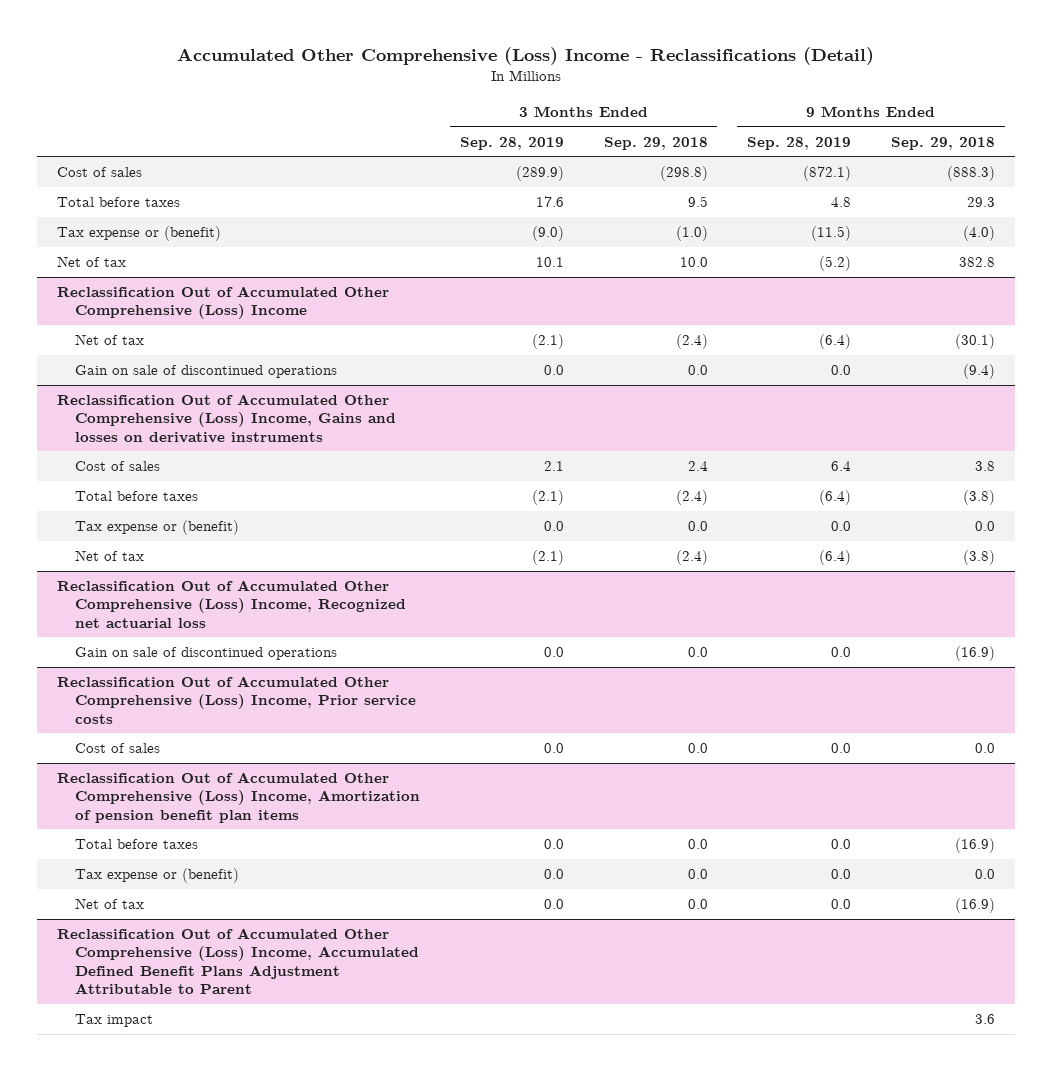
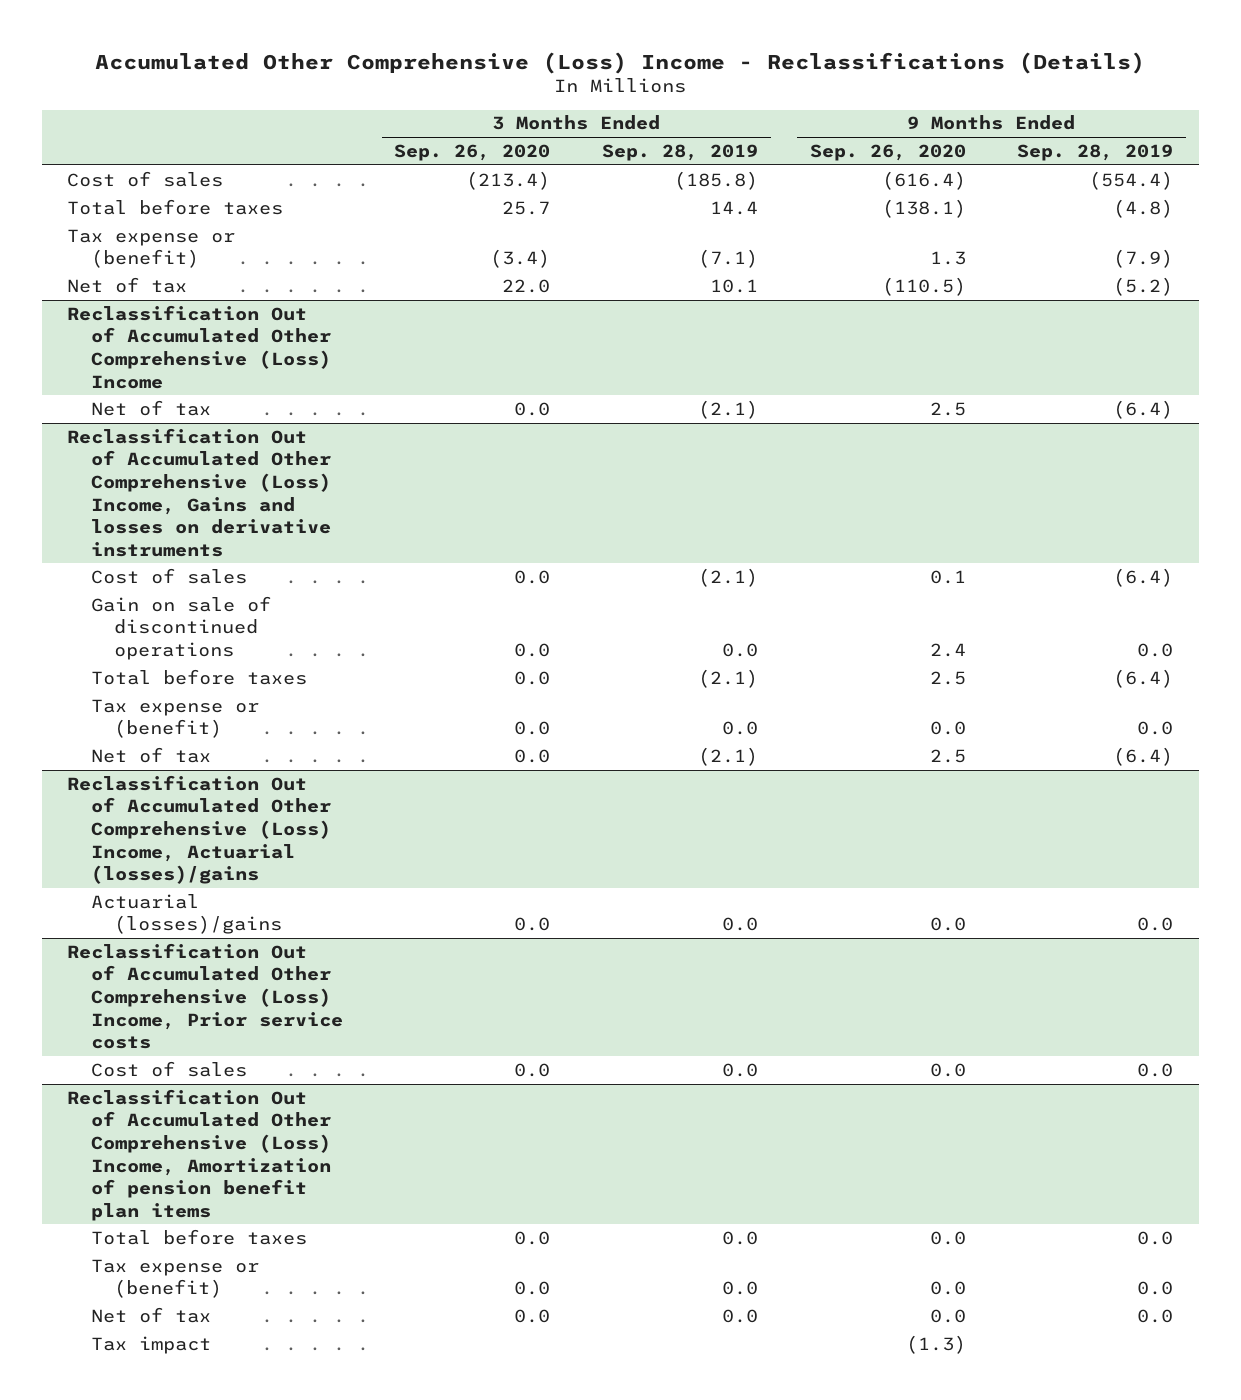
[176,46,874,65] Accumulated Other Comprehensive (Loss) Income - Reclassifications (Detail) -> [95,51,1146,74] Accumulated Other Comprehensive (Loss) Income - Reclassifications (Details)
[603,136,708,150] Sep. 29, 2018 -> none
[890,136,995,150] Sep. 29, 2018 -> none
none -> [394,143,551,161] Sep. 26, 2020
none -> [809,143,966,161] Sep. 26, 2020
[515,166,564,182] (289.9) -> [674,170,759,190] (185.8)
[803,166,852,182] (872.1) -> [1089,170,1174,190] (554.4)
[535,196,564,208] 17.6 -> [710,200,759,215] 14.4
[831,197,852,208] 4.8 -> [1113,198,1174,218] (4.8)
[531,226,564,242] (9.0) -> [698,249,759,269] (7.1)
[811,226,852,242] (11.5) -> [1113,249,1174,269] (7.9)
[75,365,338,379] Gain on sale of discontinued operations -> none
[543,461,564,472] 2.1 -> [698,567,759,587] (2.1)
[831,461,852,472] 6.4 -> [1113,567,1174,587] (6.4)
none -> [90,595,271,660] Gain on sale of discontinued operations
[56,580,407,628] Reclassification Out of Accumulated Other Comprehensive (Loss) Income, Recognized net actuarial loss -> [67,774,331,885] Reclassification Out of Accumulated Other Comprehensive (Loss) Income, Actuarial (losses)/gains
[75,647,338,661] Gain on sale of discontinued operations -> [90,893,283,935] Actuarial (losses)/gains
[56,928,420,994] Reclassification Out of Accumulated Other Comprehensive (Loss) Income, Accumulated Defined Benefit Plans Adjustment Attributable to Parent -> none

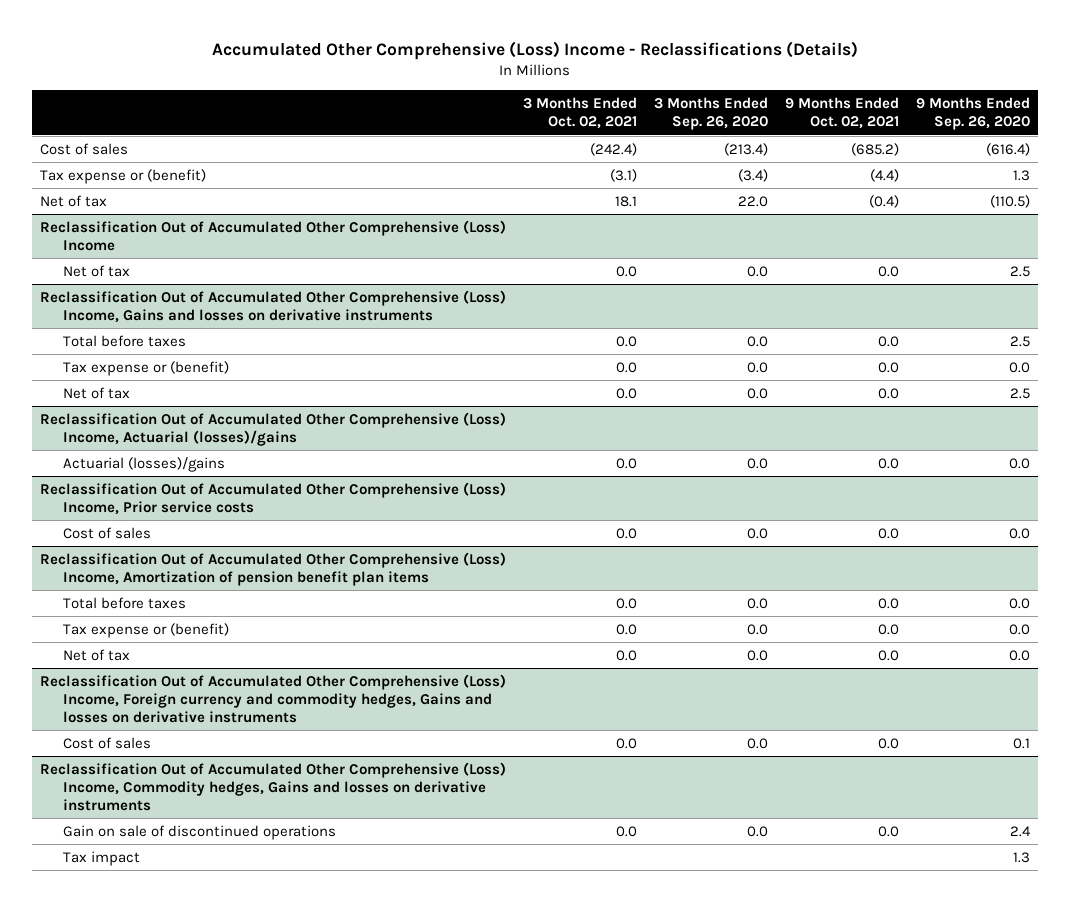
[602,143,759,161] Sep. 28, 2019 -> none
[1017,143,1174,161] Sep. 28, 2019 -> none
none -> [522,97,637,130] 3 Months Ended Oct. 02, 2021
none -> [784,97,899,130] 9 Months Ended Oct. 02, 2021
[67,198,284,215] Total before taxes -> none
[90,567,247,584] Cost of sales -> none
[90,595,271,660] Gain on sale of discontinued operations -> none
none -> [40,673,507,723] Reclassification Out of Accumulated Other Comprehensive (Loss) Income, Foreign currency and commodity hedges, Gains and losses on derivative instruments
none -> [62,736,151,749] Cost of sales
none -> [40,761,507,811] Reclassification Out of Accumulated Other Comprehensive (Loss) Income, Commodity hedges, Gains and losses on derivative instruments
none -> [62,824,336,840] Gain on sale of discontinued operations
[905,1334,966,1354] (1.3) -> [1012,851,1030,863] 1.3

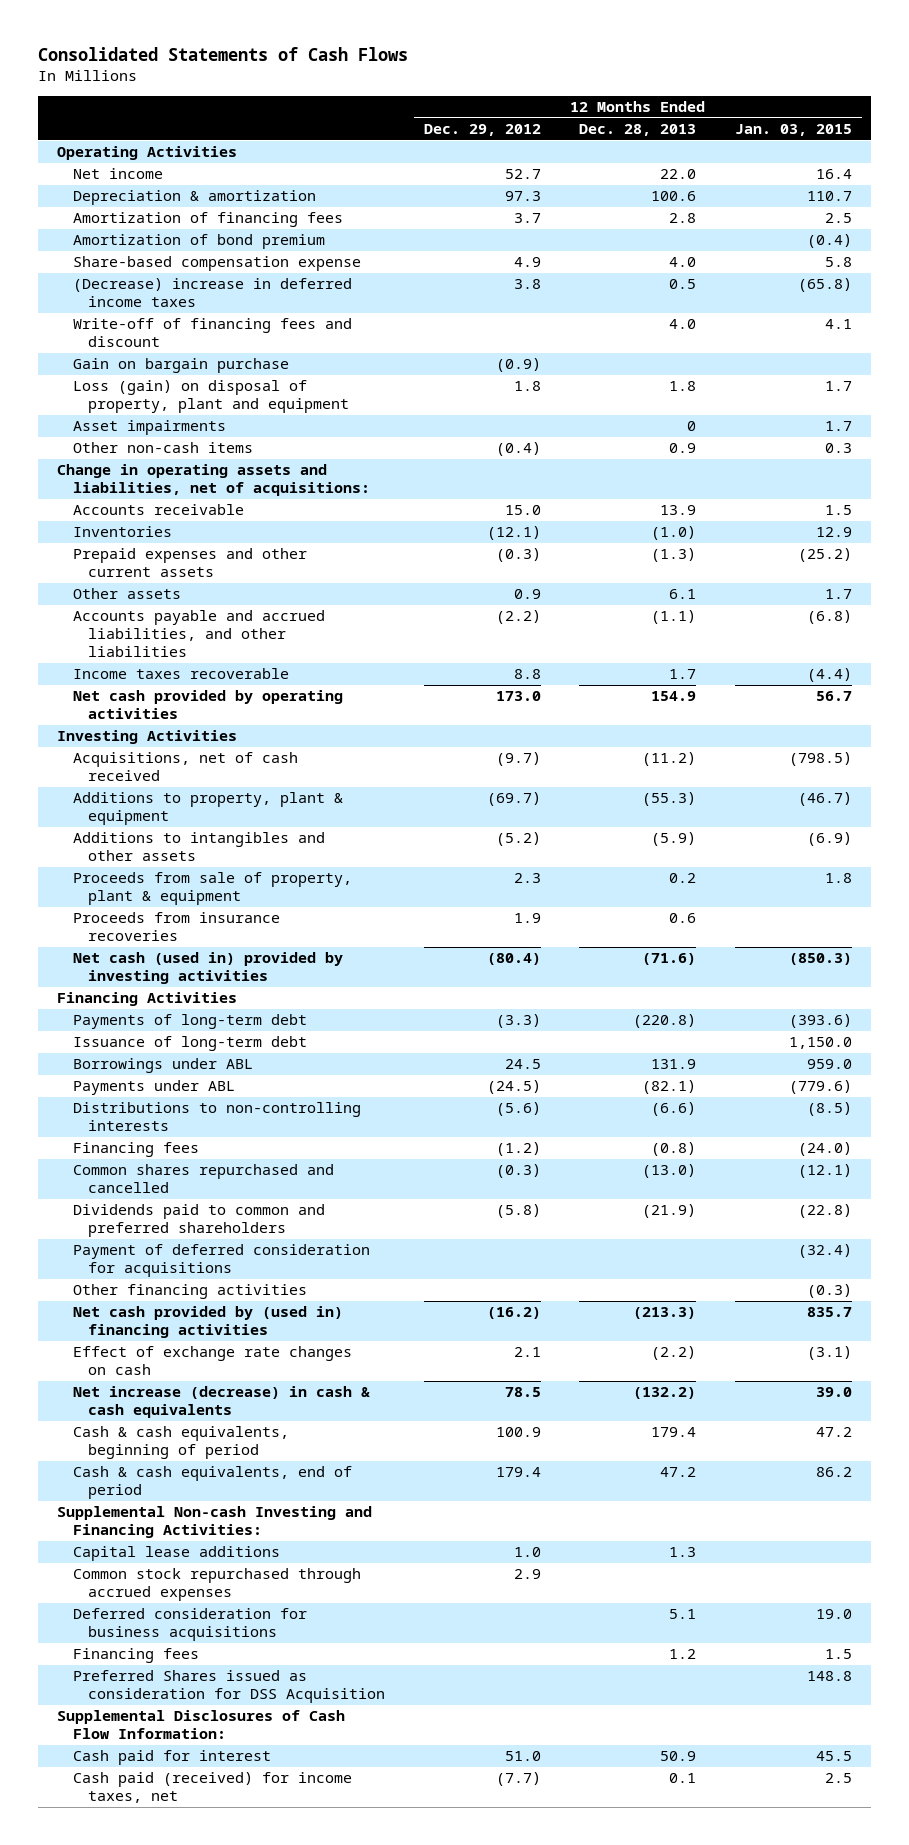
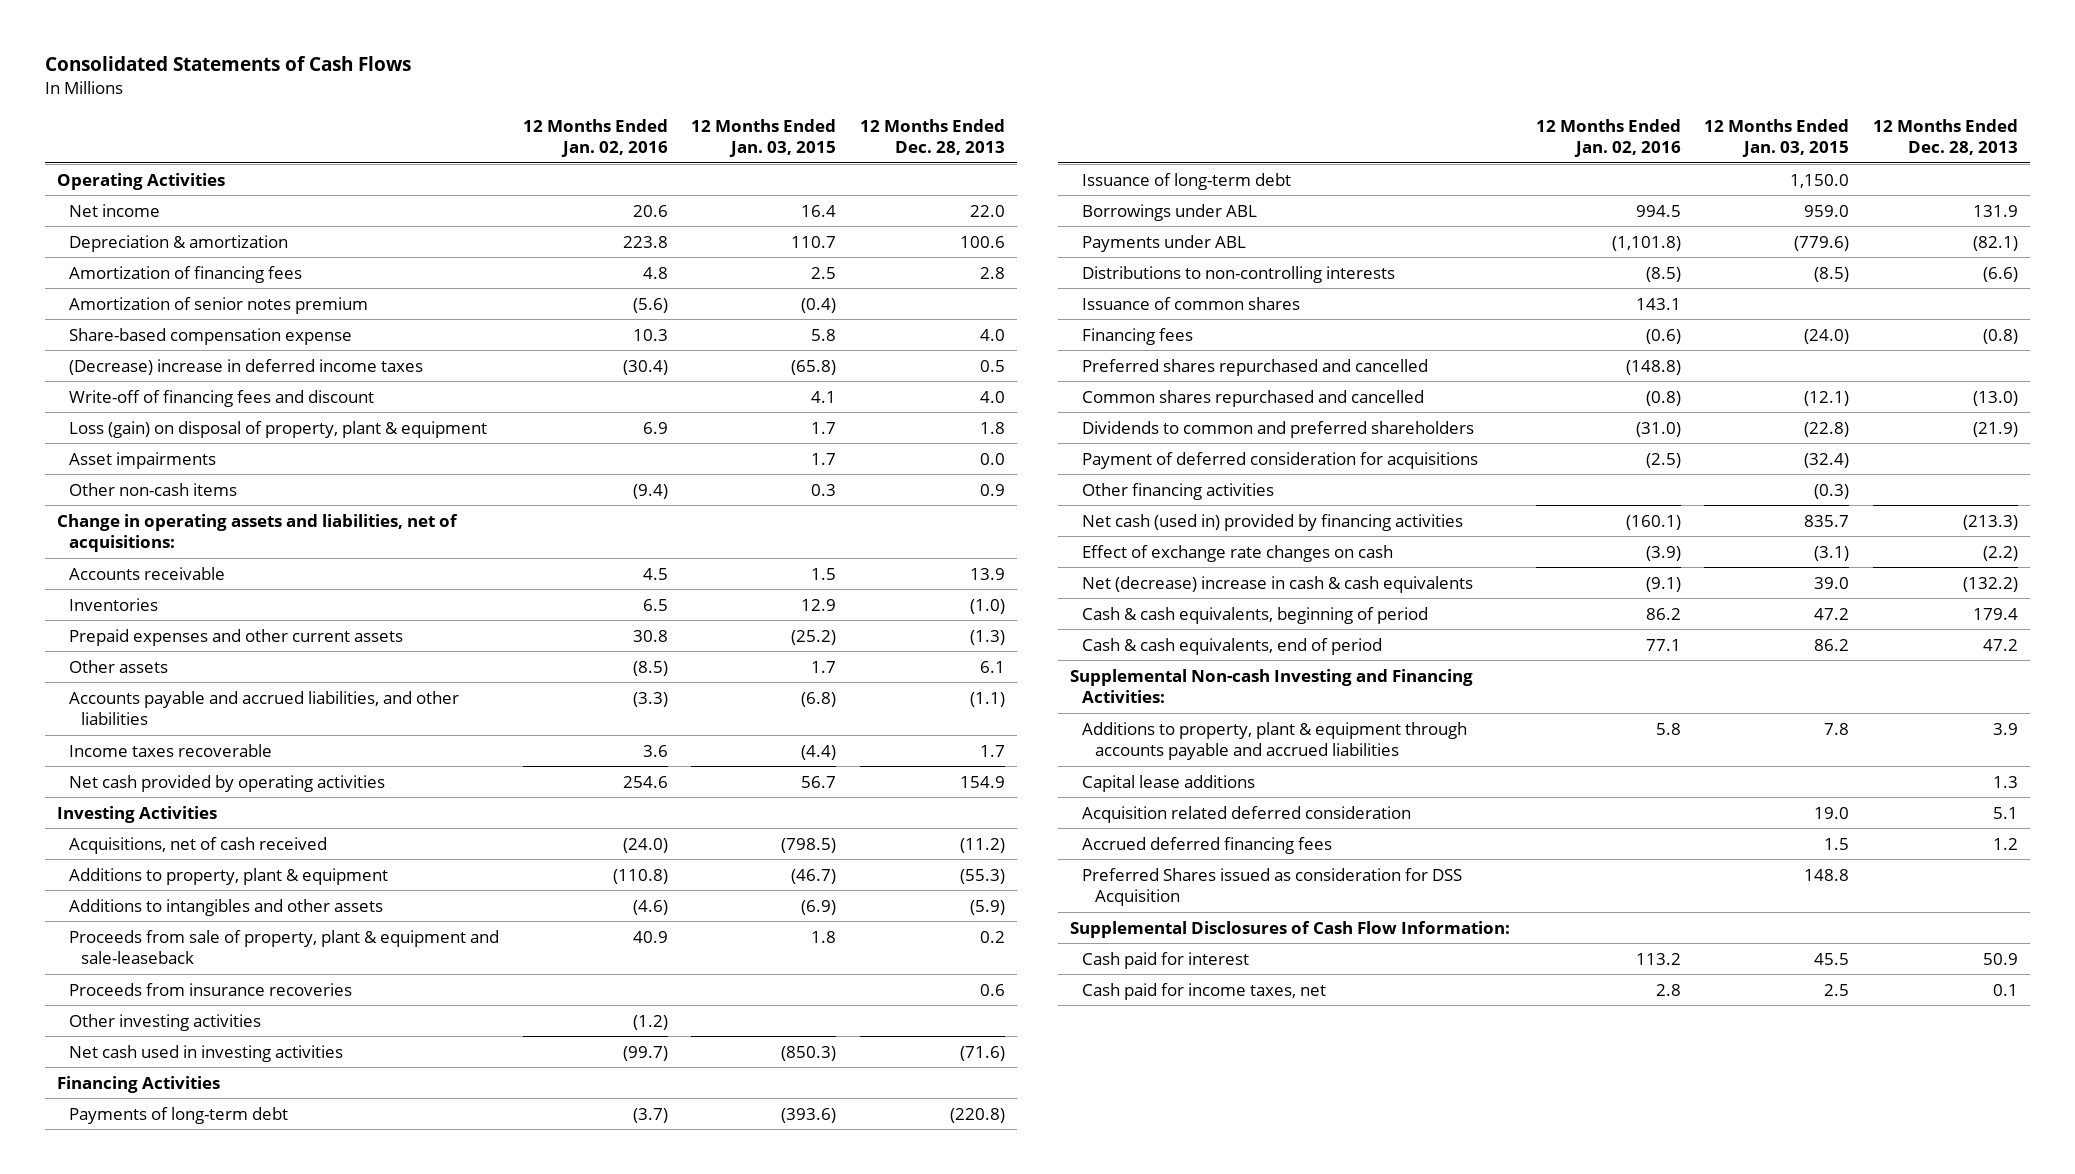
[423,124,541,137] Dec. 29, 2012 -> none
none -> [522,118,668,158] 12 Months Ended Jan. 02, 2016
[72,234,325,250] Amortization of bond premium -> [69,296,369,314] Amortization of senior notes premium
[72,358,289,374] Gain on bargain purchase -> none
[72,380,349,414] Loss (gain) on disposal of property, plant and equipment -> [69,420,488,438] Loss (gain) on disposal of property, plant & equipment
[687,421,697,432] 0 -> [979,452,1005,465] 0.0
[72,872,352,906] Proceeds from sale of property, plant & equipment -> [69,929,500,964] Proceeds from sale of property, plant & equipment and sale-leaseback
none -> [69,1013,262,1031] Other investing activities
[72,952,343,985] Net cash (used in) provided by investing activities -> [69,1044,344,1062] Net cash used in investing activities
none -> [1082,296,1301,310] Issuance of common shares
none -> [1082,358,1429,376] Preferred shares repurchased and cancelled
[72,1204,325,1238] Dividends paid to common and preferred shareholders -> [1082,420,1475,438] Dividends to common and preferred shareholders
[72,1306,343,1339] Net cash provided by (used in) financing activities -> [1082,513,1464,531] Net cash (used in) provided by financing activities
[72,1386,370,1419] Net increase (decrease) in cash & cash equivalents -> [1082,575,1474,593] Net (decrease) increase in cash & cash equivalents
none -> [1082,721,1468,760] Additions to property, plant & equipment through accounts payable and accrued liabilities
[72,1568,361,1602] Common stock repurchased through accrued expenses -> none
[72,1608,307,1642] Deferred consideration for business acquisitions -> [1082,805,1412,823] Acquisition related deferred consideration
[72,1648,199,1664] Financing fees -> [1082,836,1333,854] Accrued deferred financing fees
[72,1772,352,1804] Cash paid (received) for income taxes, net -> [1082,982,1327,1000] Cash paid for income taxes, net

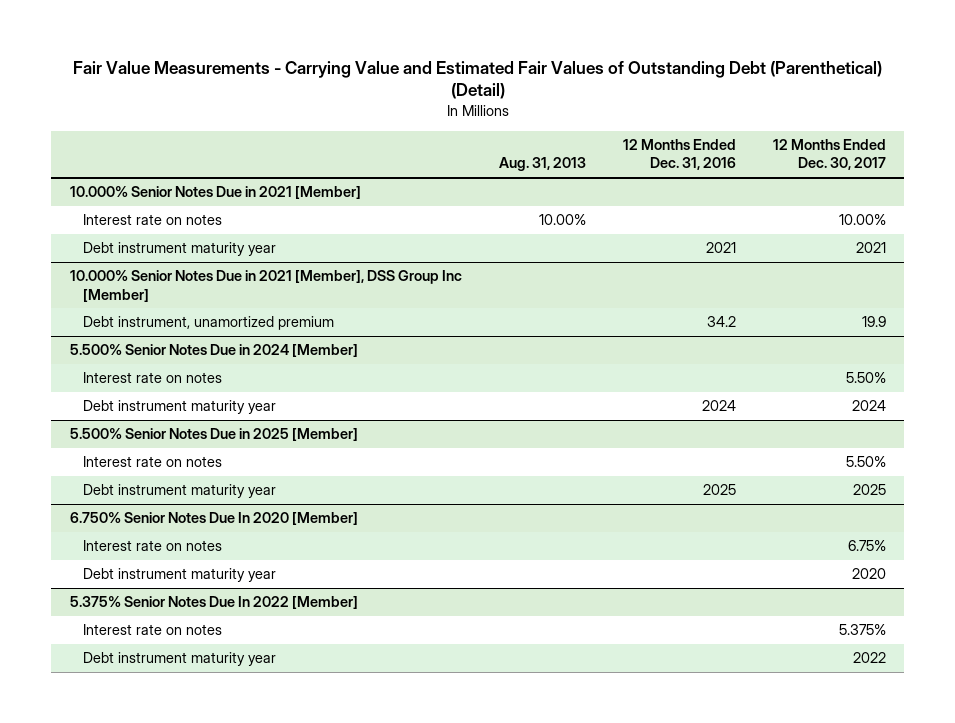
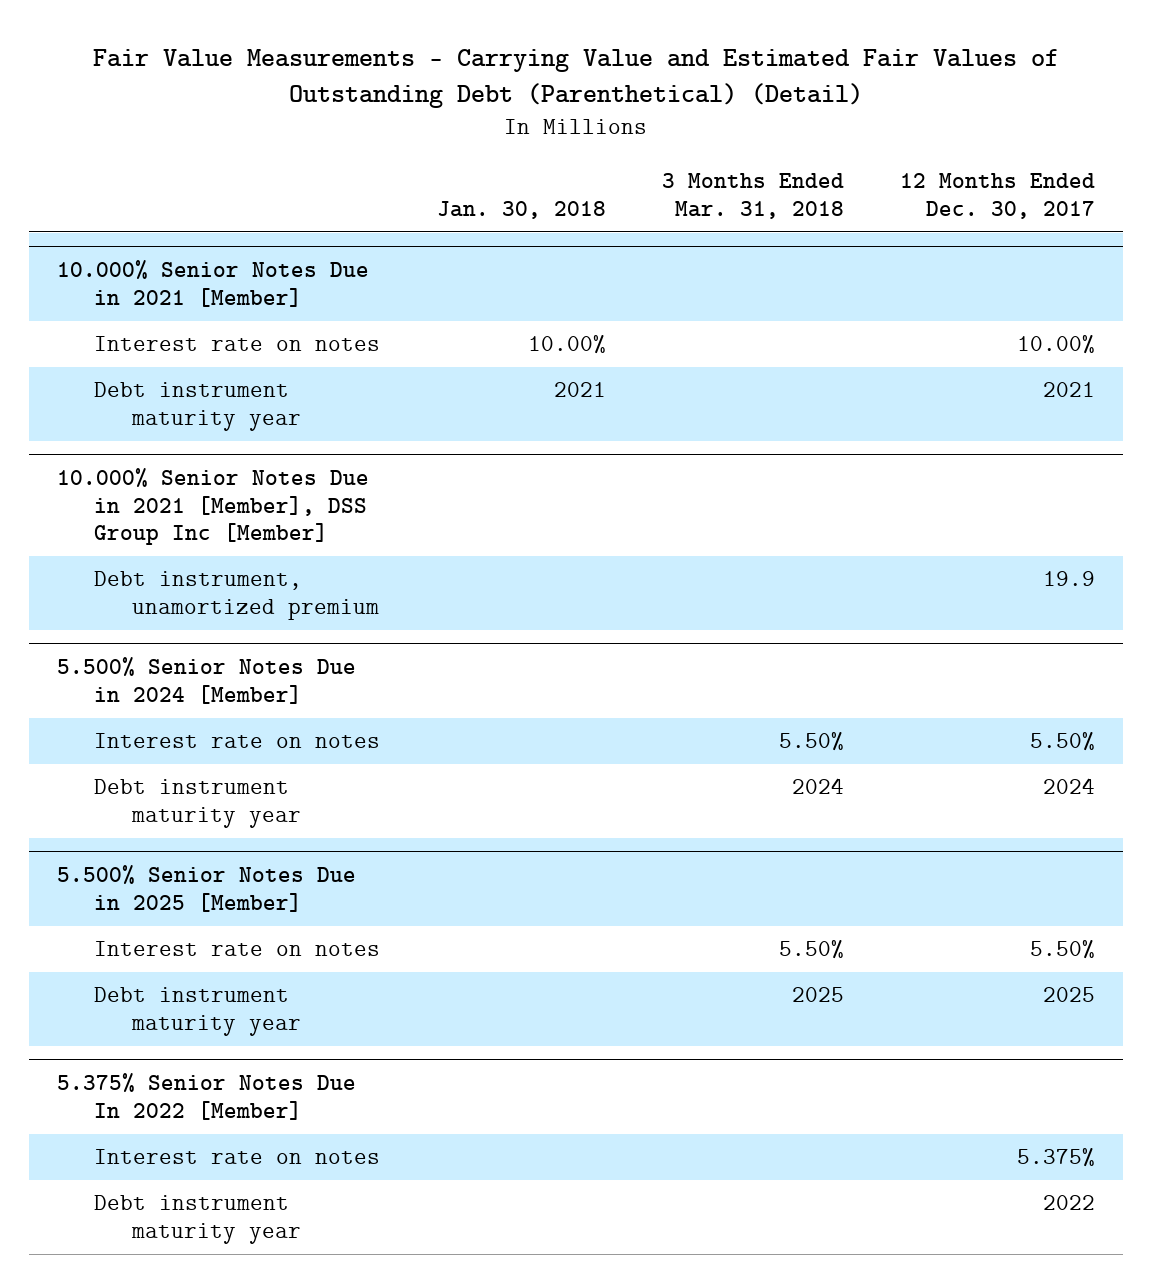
[498,157,586,172] Aug. 31, 2013 -> none
[622,139,736,171] 12 Months Ended Dec. 31, 2016 -> none
none -> [436,200,606,219] Jan. 30, 2018
none -> [661,173,844,219] 3 Months Ended Mar. 31, 2018
[69,512,358,526] 6.750% Senior Notes Due In 2020 [Member] -> none
[82,540,222,552] Interest rate on notes -> none
[82,568,276,583] Debt instrument maturity year -> none

